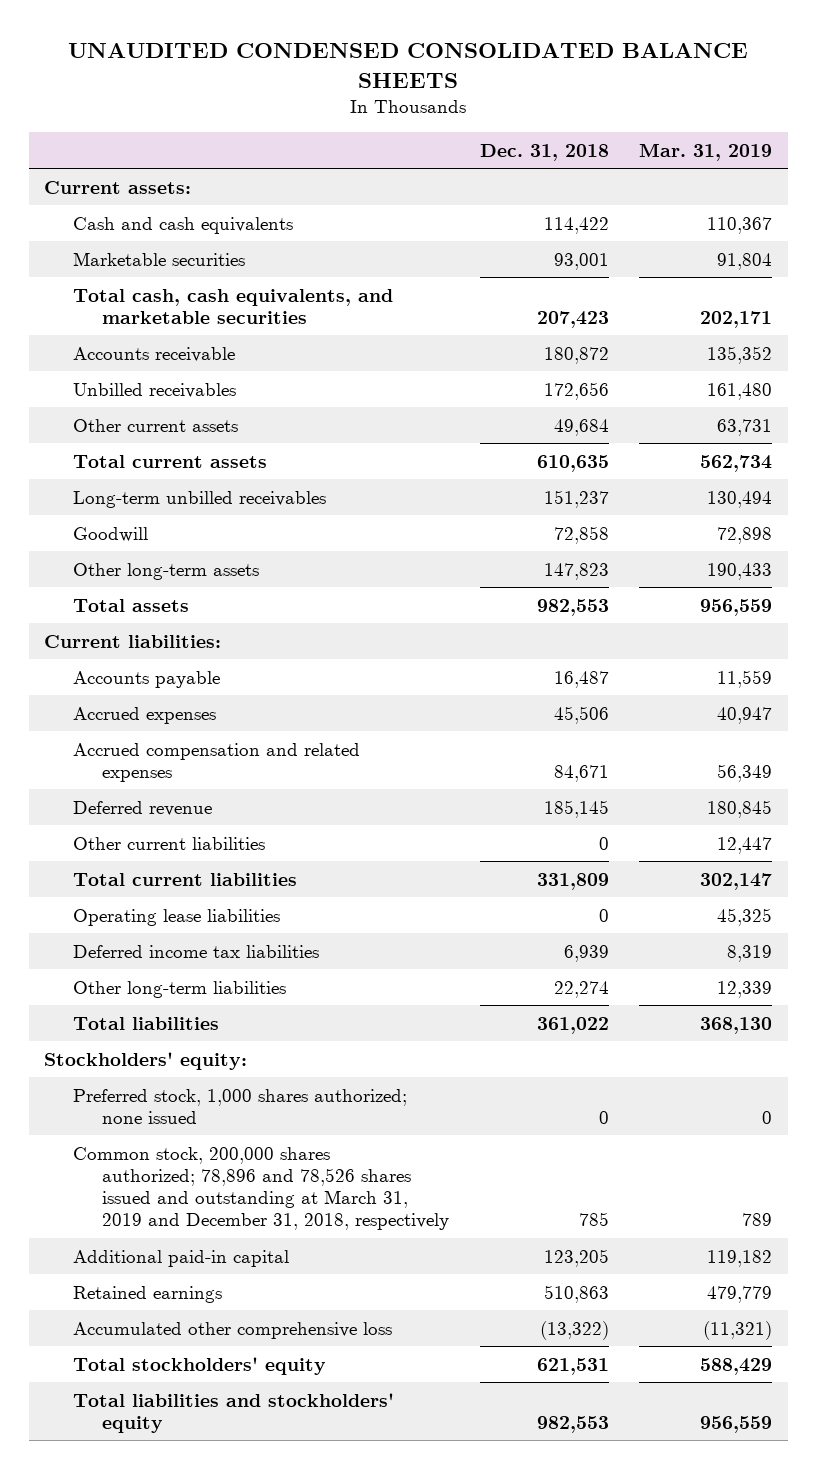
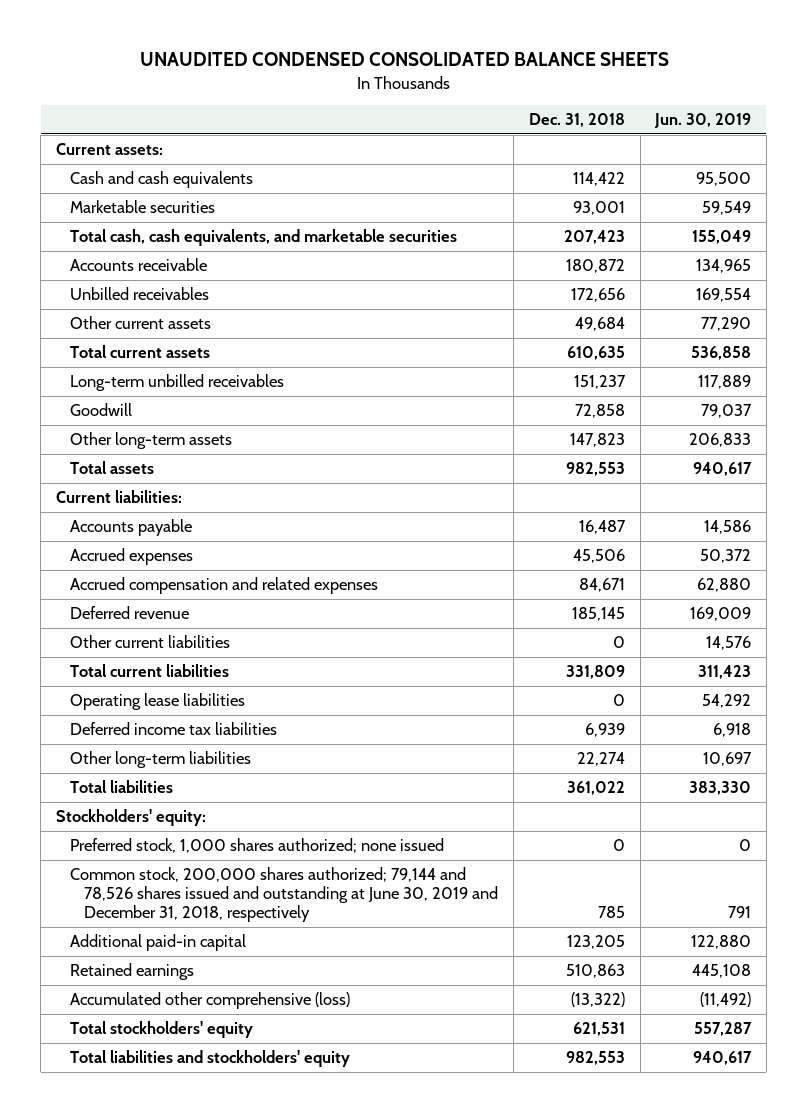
[639,142,773,161] Mar. 31, 2019 -> none
none -> [654,113,752,129] Jun. 30, 2019
[72,1146,449,1231] Common stock, 200,000 shares authorized; 78,896 and 78,526 shares issued and outstanding at March 31, 2019 and December 31, 2018, respectively -> [70,867,499,923] Common stock, 200,000 shares authorized; 79,144 and 78,526 shares issued and outstanding at June 30, 2019 and December 31, 2018, respectively
[72,1321,392,1339] Accumulated other comprehensive loss -> [70,992,351,1010] Accumulated other comprehensive (loss)

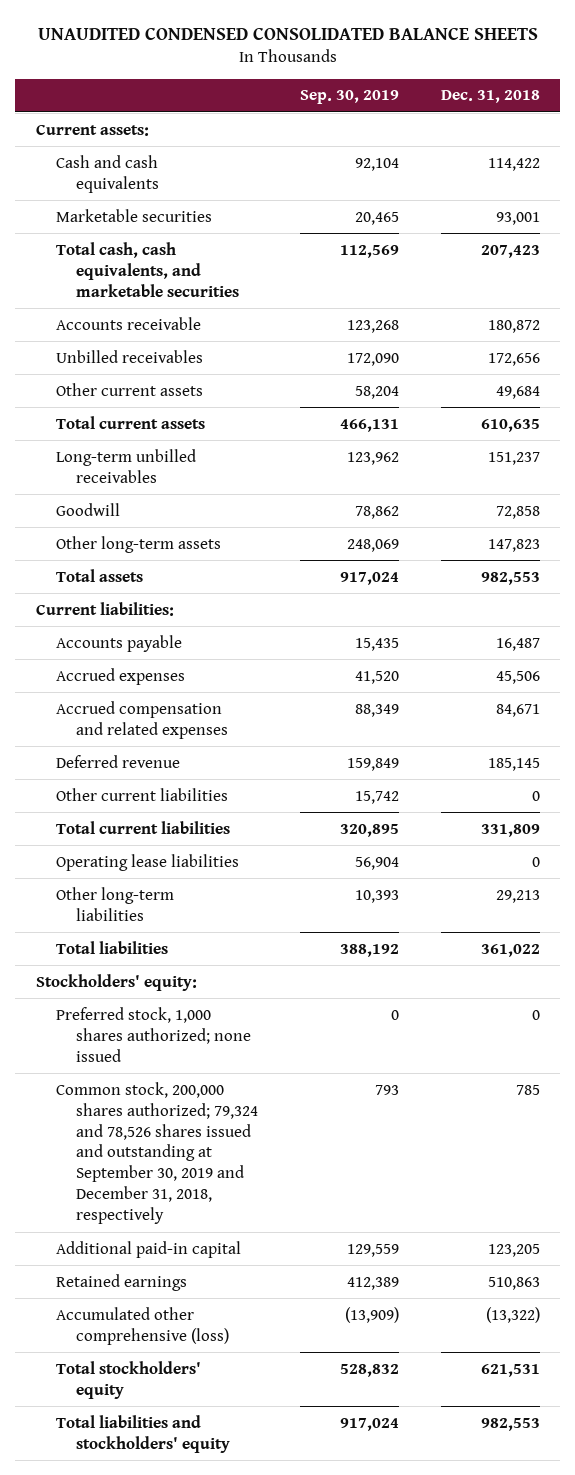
[654,113,752,129] Jun. 30, 2019 -> none
none -> [299,90,399,105] Sep. 30, 2019
[70,722,278,736] Deferred income tax liabilities -> none
[576,752,625,767] 22,274 -> [495,889,540,903] 29,213
[70,867,499,923] Common stock, 200,000 shares authorized; 79,144 and 78,526 shares issued and outstanding at June 30, 2019 and December 31, 2018, respectively -> [55,1081,259,1225] Common stock, 200,000 shares authorized; 79,324 and 78,526 shares issued and outstanding at September 30, 2019 and December 31, 2018, respectively

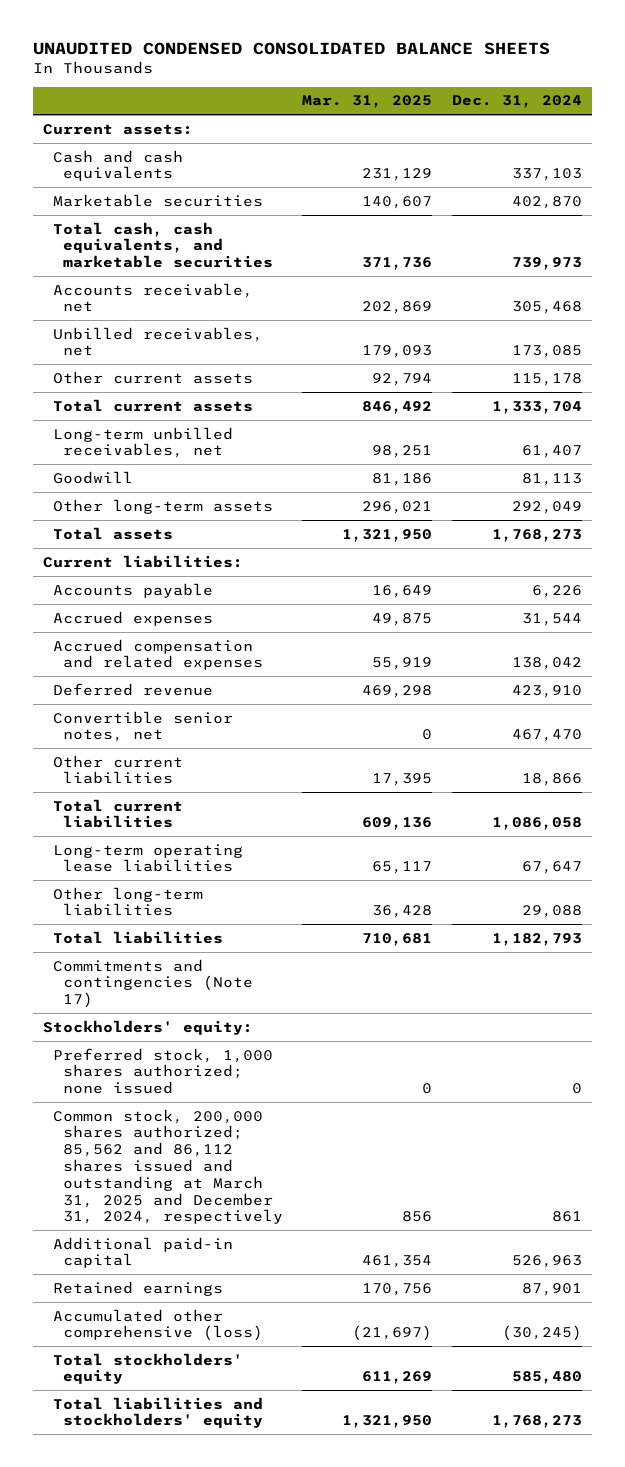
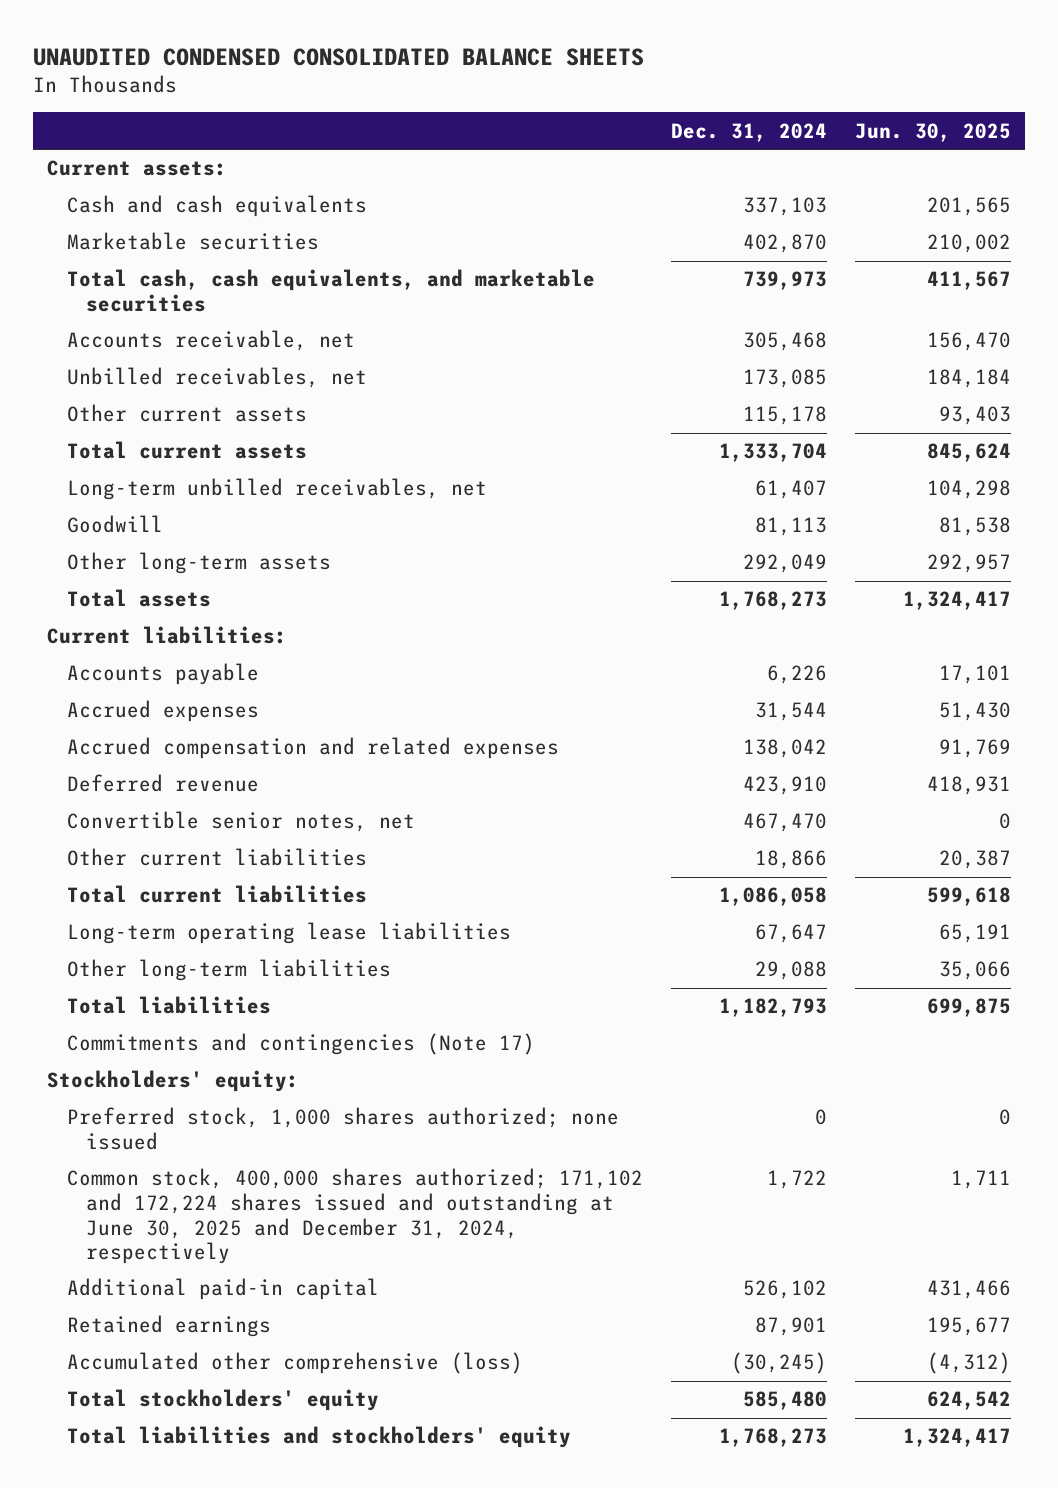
[302,95,433,109] Mar. 31, 2025 -> none
none -> [854,122,1011,142] Jun. 30, 2025
[52,1108,283,1225] Common stock, 200,000 shares authorized; 85,562 and 86,112 shares issued and outstanding at March 31, 2025 and December 31, 2024, respectively -> [66,1168,643,1265] Common stock, 400,000 shares authorized; 171,102 and 172,224 shares issued and outstanding at June 30, 2025 and December 31, 2024, respectively
[552,1211,583,1223] 861 -> [766,1170,827,1190] 1,722
[512,1255,583,1269] 526,963 -> [742,1280,827,1300] 526,102

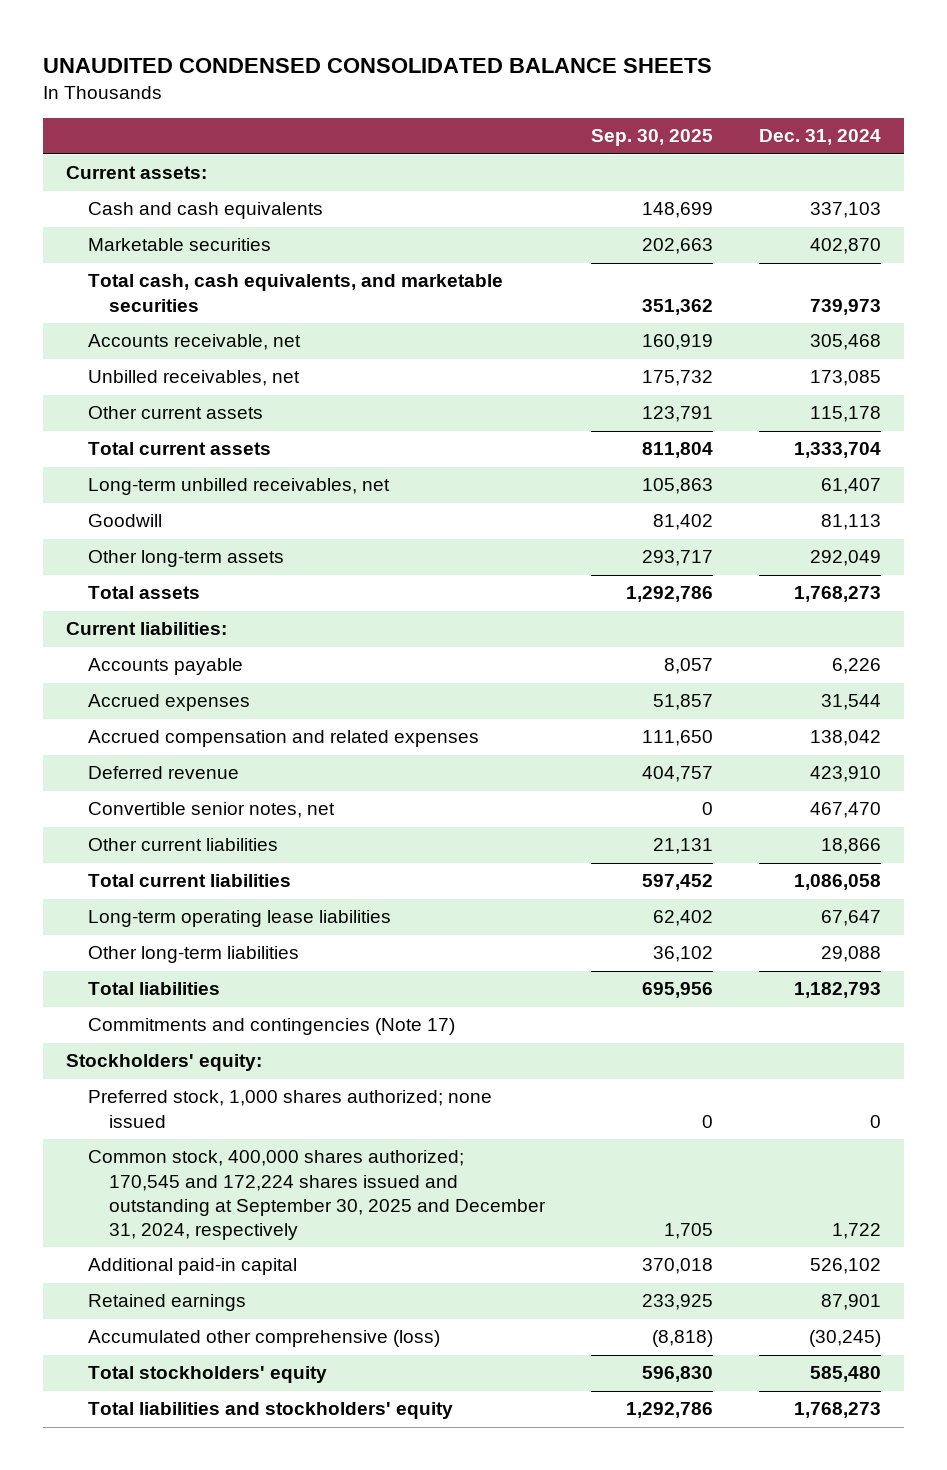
[854,122,1011,142] Jun. 30, 2025 -> none
none -> [591,129,714,147] Sep. 30, 2025
[66,1168,643,1265] Common stock, 400,000 shares authorized; 171,102 and 172,224 shares issued and outstanding at June 30, 2025 and December 31, 2024, respectively -> [87,1150,547,1241] Common stock, 400,000 shares authorized; 170,545 and 172,224 shares issued and outstanding at September 30, 2025 and December 31, 2024, respectively

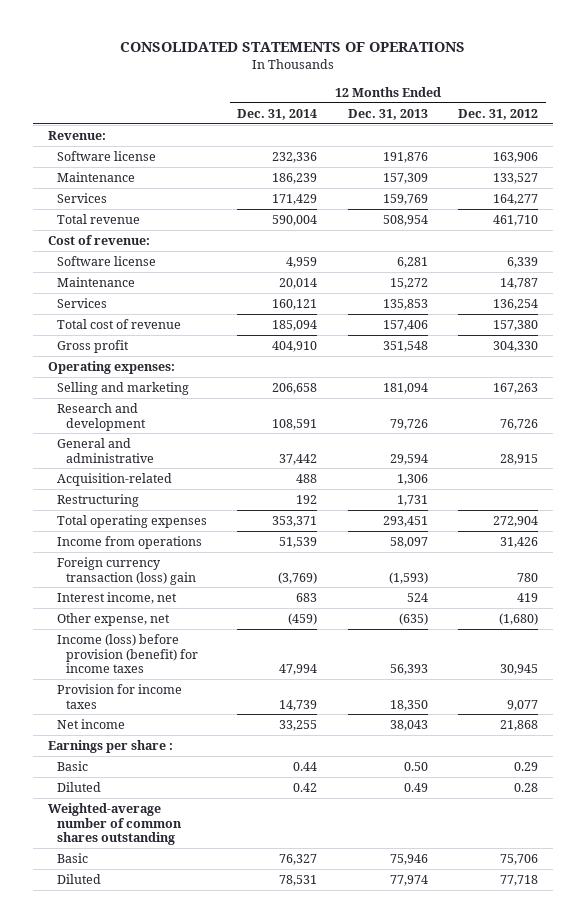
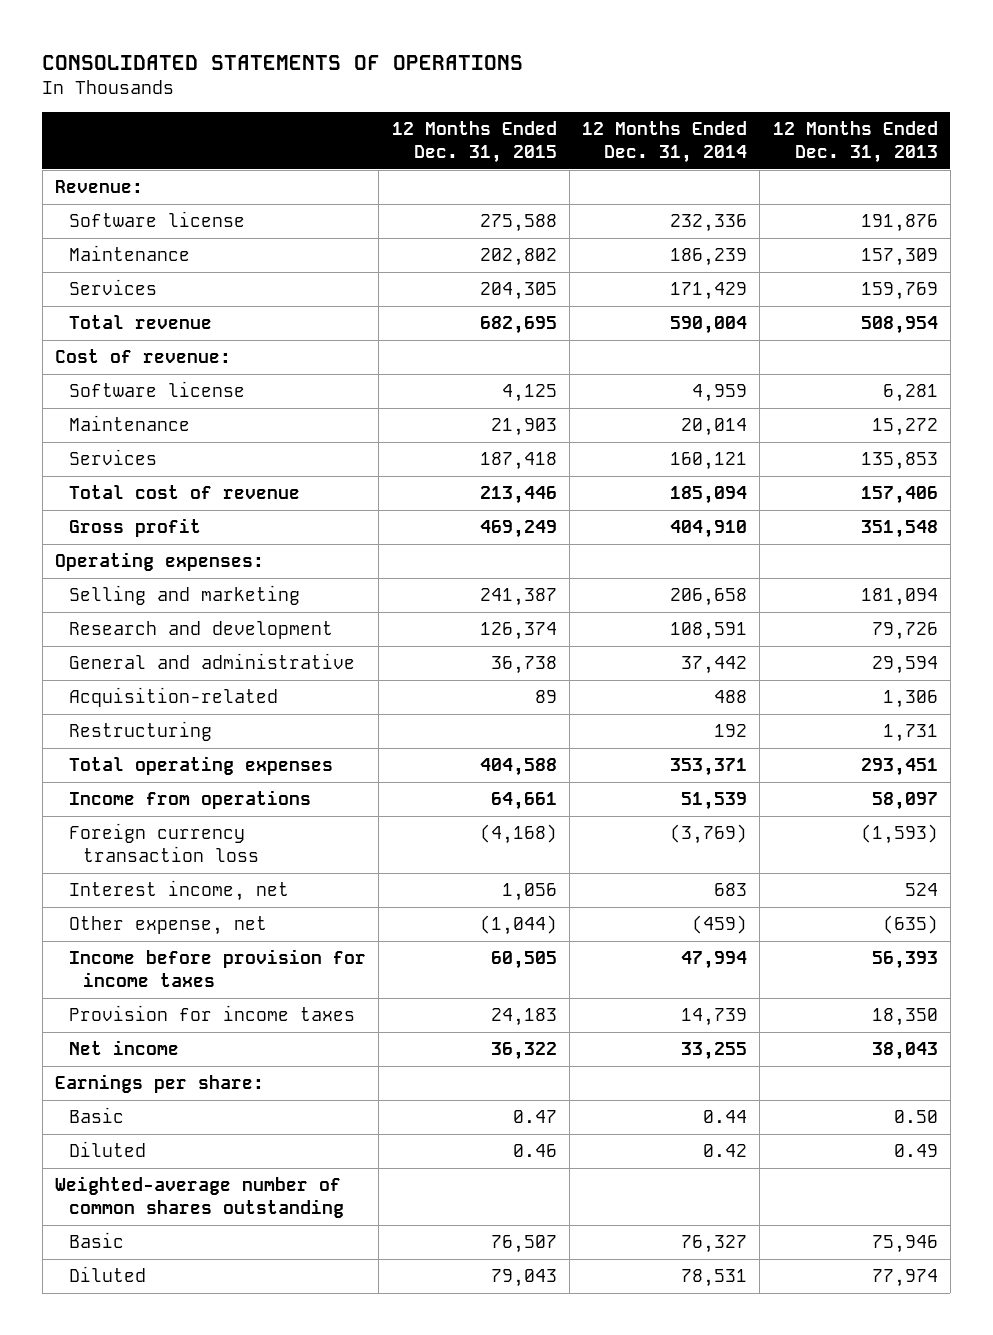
[457,108,538,120] Dec. 31, 2012 -> none
none -> [391,121,557,163] 12 Months Ended Dec. 31, 2015
[56,556,196,585] Foreign currency transaction (loss) gain -> [69,823,260,863] Foreign currency transaction loss
[56,633,198,674] Income (loss) before provision (benefit) for income taxes -> [69,949,367,988] Income before provision for income taxes
[48,739,174,753] Earnings per share : -> [55,1074,265,1094] Earnings per share:

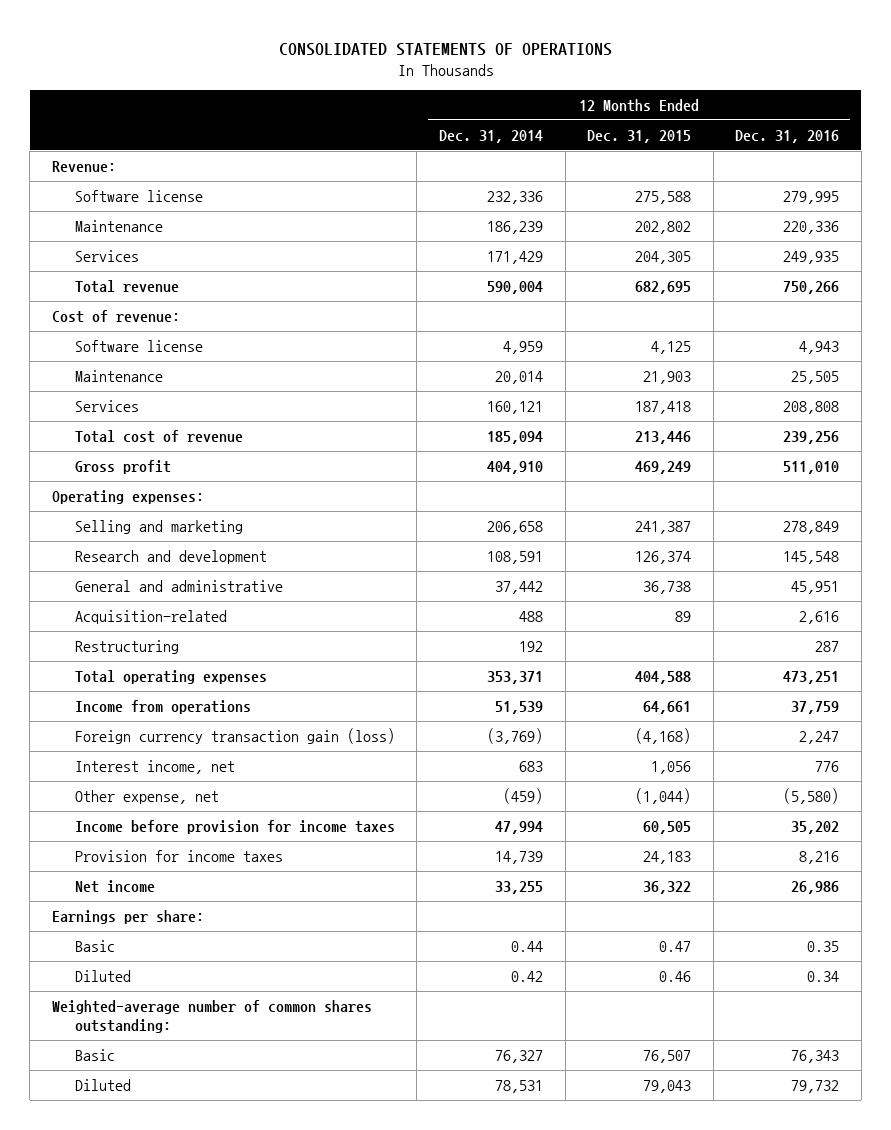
[772,121,938,163] 12 Months Ended Dec. 31, 2013 -> none
none -> [735,129,840,143] Dec. 31, 2016
[69,823,260,863] Foreign currency transaction loss -> [74,727,395,744] Foreign currency transaction gain (loss)
[55,1176,345,1219] Weighted-average number of common shares outstanding -> [51,999,372,1034] Weighted-average number of common shares outstanding:

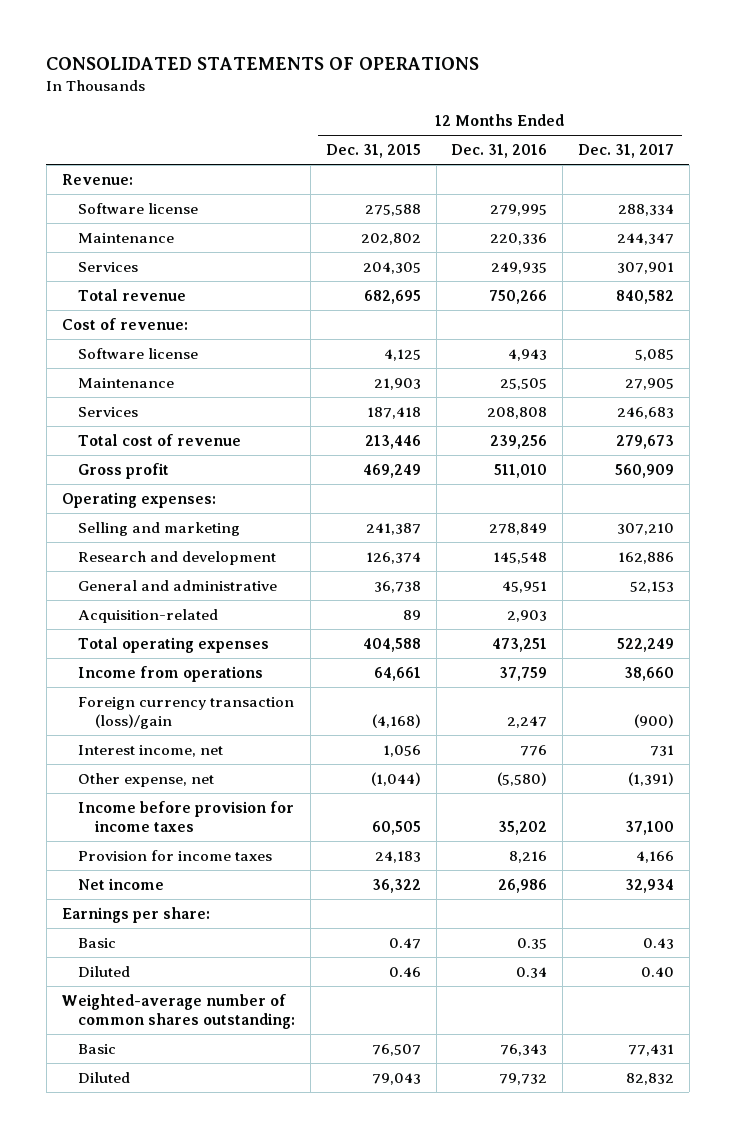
[439,129,544,143] Dec. 31, 2014 -> none
none -> [577,144,674,159] Dec. 31, 2017
[74,639,179,654] Restructuring -> none
[799,610,840,624] 2,616 -> [507,609,548,622] 2,903
[74,727,395,744] Foreign currency transaction gain (loss) -> [78,696,295,730] Foreign currency transaction (loss)/gain

